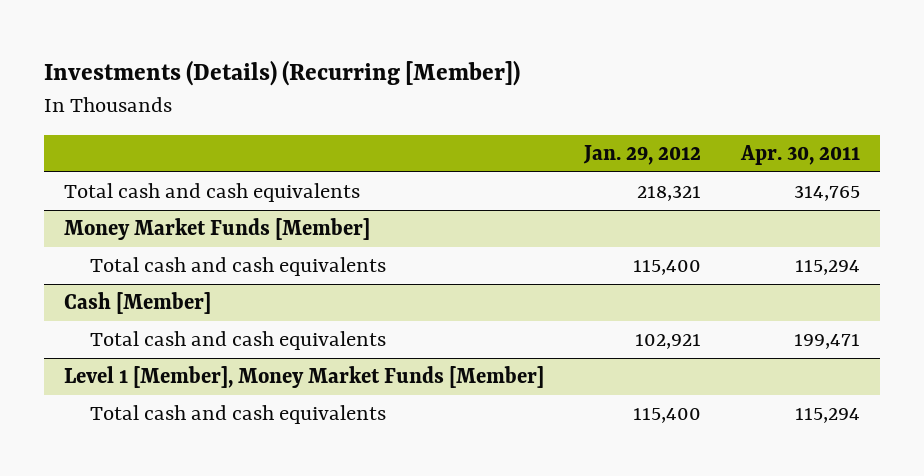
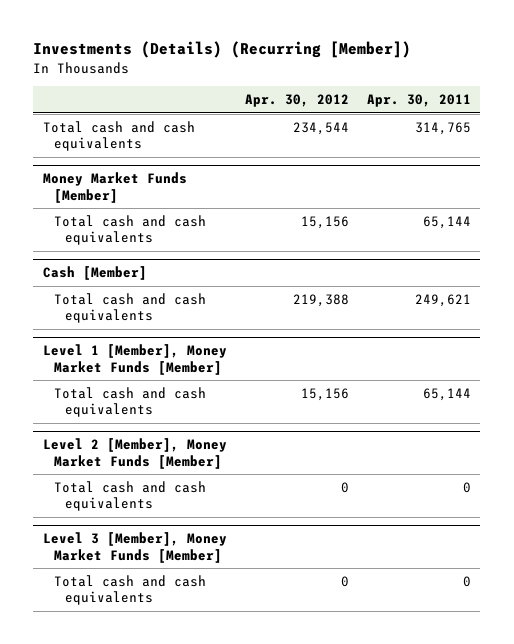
[583,145,702,166] Jan. 29, 2012 -> none
none -> [244,94,349,108] Apr. 30, 2012
[795,260,861,276] 115,294 -> [423,215,472,229] 65,144
[794,334,861,350] 199,471 -> [415,293,472,307] 249,621
[795,408,861,424] 115,294 -> [423,387,472,401] 65,144
none -> [42,438,227,469] Level 2 [Member], Money Market Funds [Member]
none -> [53,480,206,512] Total cash and cash equivalents
none -> [42,532,227,563] Level 3 [Member], Money Market Funds [Member]
none -> [53,574,206,606] Total cash and cash equivalents

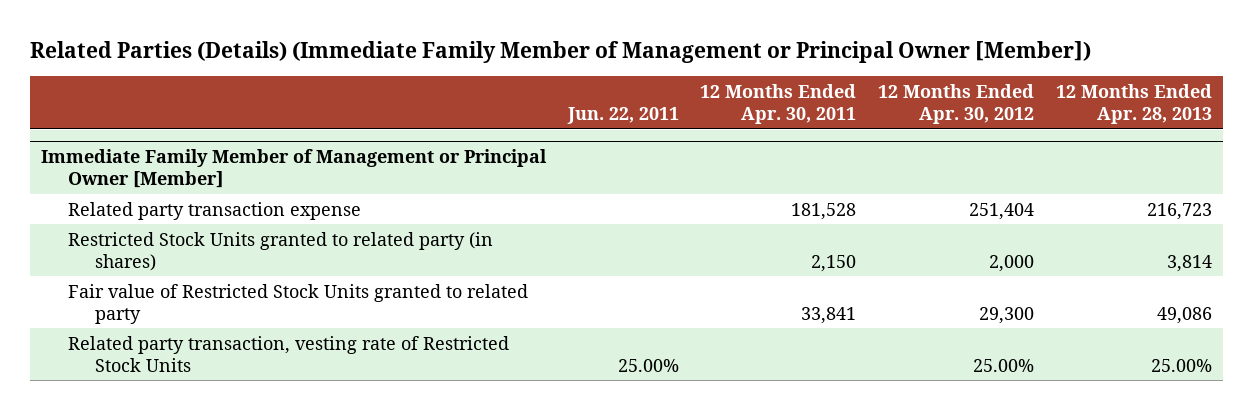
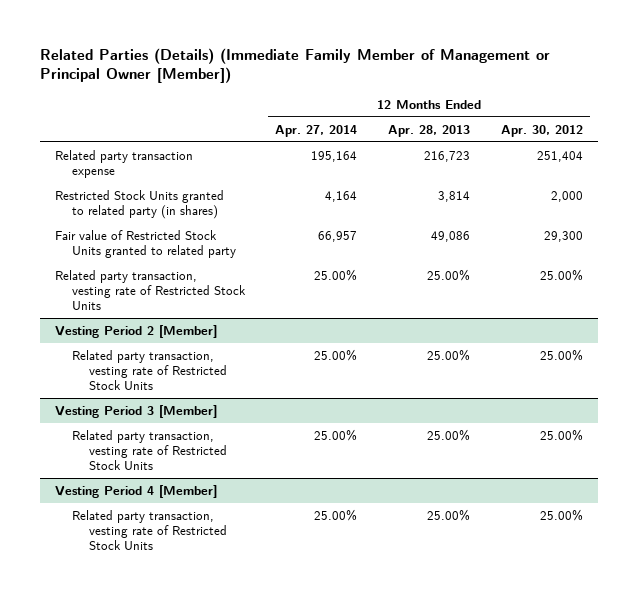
[566,107,679,125] Jun. 22, 2011 -> none
[700,84,857,125] 12 Months Ended Apr. 30, 2011 -> none
none -> [275,124,358,137] Apr. 27, 2014
[41,148,548,188] Immediate Family Member of Management or Principal Owner [Member] -> none
none -> [55,324,218,338] Vesting Period 2 [Member]
none -> [71,349,227,391] Related party transaction, vesting rate of Restricted Stock Units
none -> [55,404,218,418] Vesting Period 3 [Member]
none -> [71,429,227,471] Related party transaction, vesting rate of Restricted Stock Units
none -> [55,484,218,498] Vesting Period 4 [Member]
none -> [71,509,227,551] Related party transaction, vesting rate of Restricted Stock Units

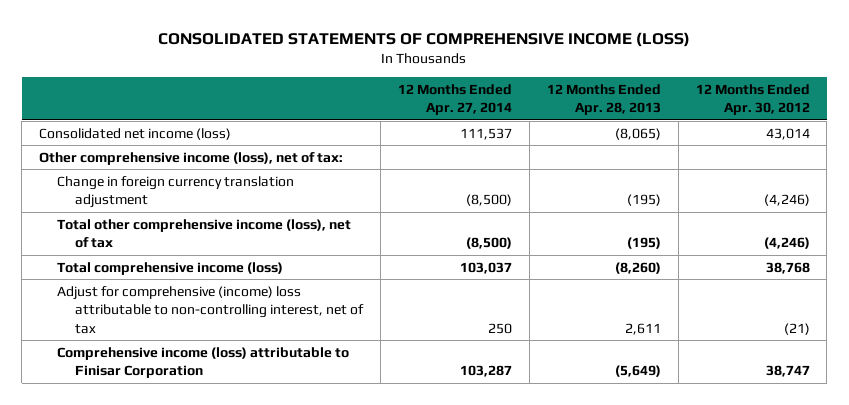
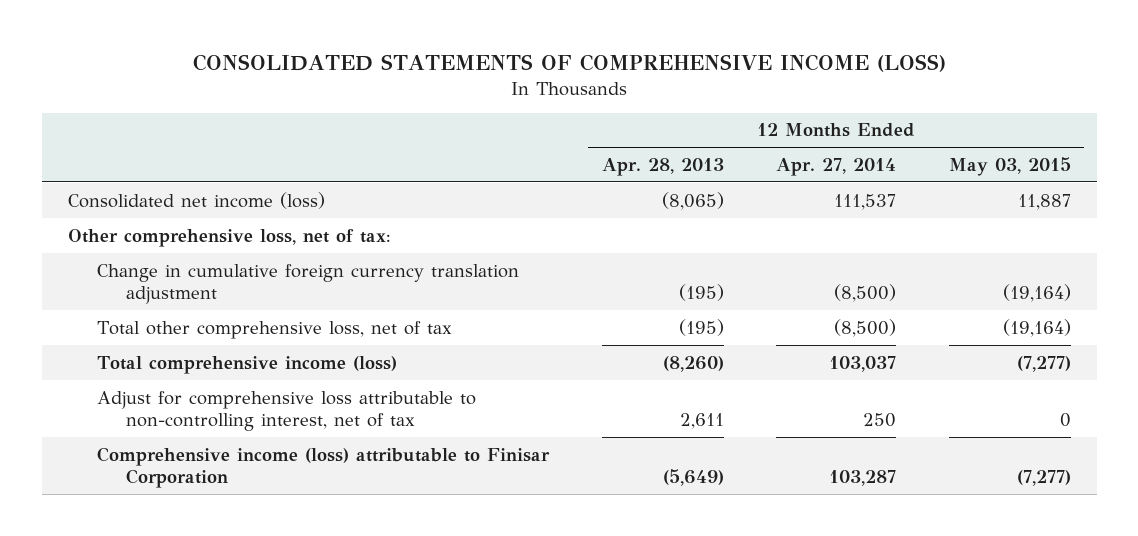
[695,83,810,116] 12 Months Ended Apr. 30, 2012 -> none
none -> [948,156,1071,176] May 03, 2015
[39,151,344,165] Other comprehensive income (loss), net of tax: -> [67,228,391,247] Other comprehensive loss, net of tax:
[57,175,295,209] Change in foreign currency translation adjustment -> [97,263,520,304] Change in cumulative foreign currency translation adjustment
[57,218,352,249] Total other comprehensive income (loss), net of tax -> [97,320,453,339] Total other comprehensive loss, net of tax
[57,285,364,334] Adjust for comprehensive (income) loss attributable to non-controlling interest, net of tax -> [97,390,477,431] Adjust for comprehensive loss attributable to non-controlling interest, net of tax

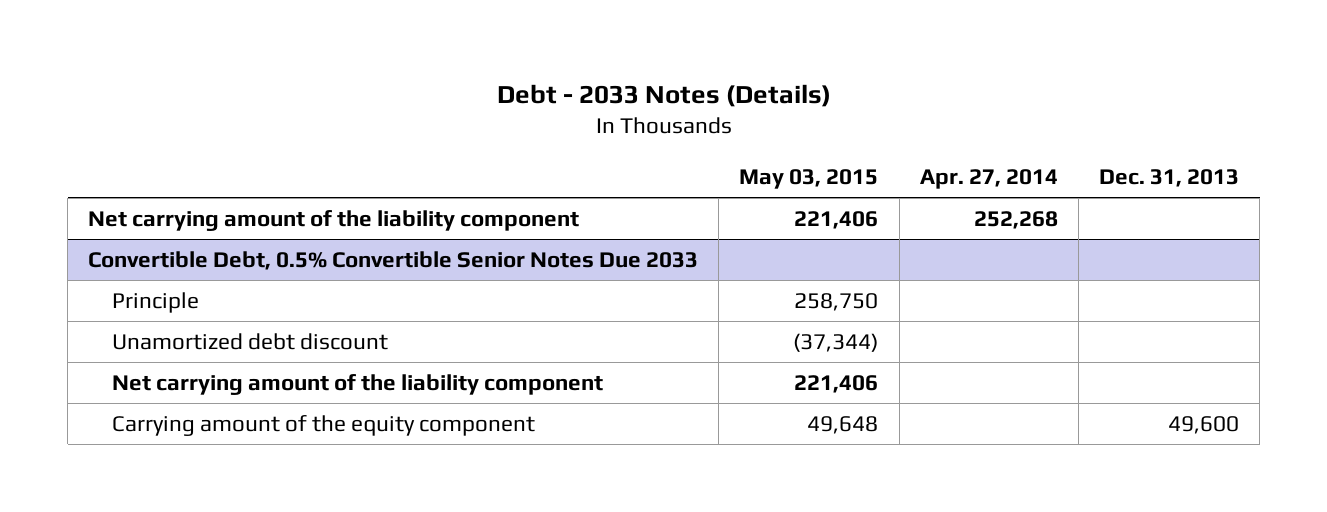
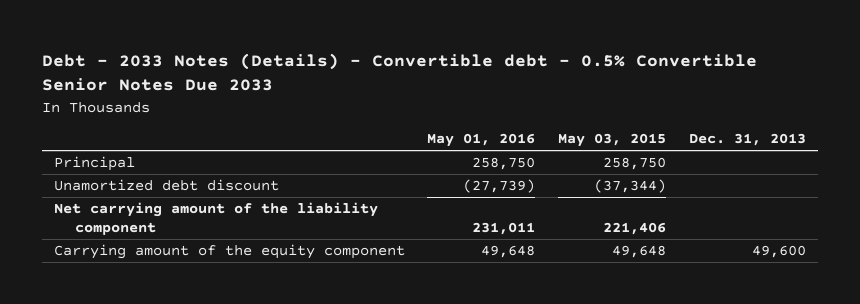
[496,83,831,107] Debt - 2033 Notes (Details) -> [42,53,758,92] Debt - 2033 Notes (Details) - Convertible debt - 0.5% Convertible Senior Notes Due 2033
[919,169,1058,190] Apr. 27, 2014 -> none
none -> [427,133,536,148] May 01, 2016
[88,209,580,231] Net carrying amount of the liability component -> none
[88,250,699,270] Convertible Debt, 0.5% Convertible Senior Notes Due 2033 -> none
[112,291,200,313] Principle -> [53,156,135,172] Principal

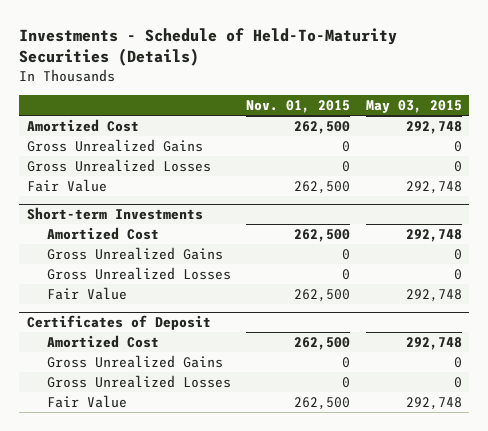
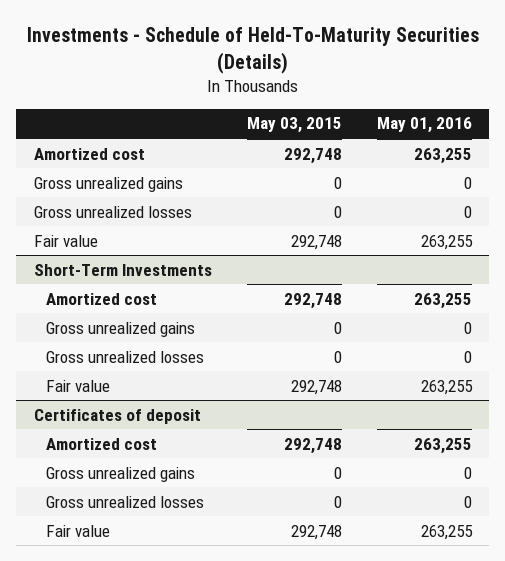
[246,100,351,114] Nov. 01, 2015 -> none
none -> [376,117,472,134] May 01, 2016
[26,118,139,132] Amortized Cost -> [33,147,145,160] Amortized cost
[26,138,203,152] Gross Unrealized Gains -> [33,176,183,192] Gross unrealized gains
[26,158,211,172] Gross Unrealized Losses -> [33,205,192,218] Gross unrealized losses
[26,178,107,192] Fair Value -> [33,234,98,247] Fair value
[26,207,203,221] Short-term Investments -> [33,263,212,276] Short-Term Investments
[46,226,159,240] Amortized Cost -> [46,292,158,305] Amortized cost
[46,246,223,260] Gross Unrealized Gains -> [46,321,196,337] Gross unrealized gains
[46,266,231,280] Gross Unrealized Losses -> [46,350,205,363] Gross unrealized losses
[46,286,127,300] Fair Value -> [46,379,111,392] Fair value
[26,315,211,331] Certificates of Deposit -> [33,408,201,424] Certificates of deposit
[46,334,159,348] Amortized Cost -> [46,437,158,450] Amortized cost
[46,354,223,368] Gross Unrealized Gains -> [46,466,196,482] Gross unrealized gains
[46,374,231,388] Gross Unrealized Losses -> [46,495,205,508] Gross unrealized losses
[46,394,127,408] Fair Value -> [46,524,111,537] Fair value

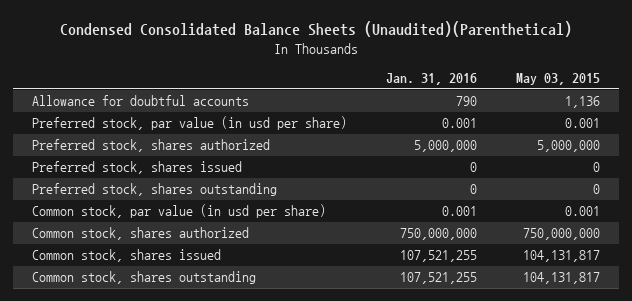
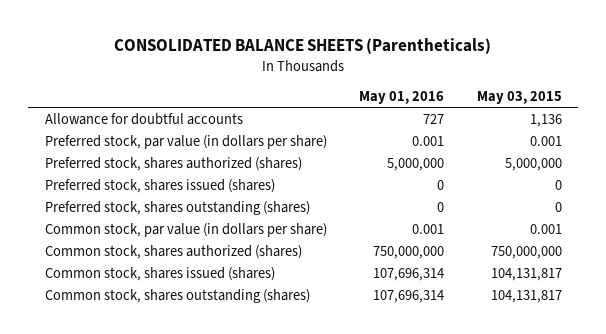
[59,21,572,38] Condensed Consolidated Balance Sheets (Unaudited)(Parenthetical) -> [114,38,492,55] CONSOLIDATED BALANCE SHEETS (Parentheticals)
[385,73,477,86] Jan. 31, 2016 -> none
none -> [359,91,445,105] May 01, 2016
[32,116,348,131] Preferred stock, par value (in usd per share) -> [44,134,327,149] Preferred stock, par value (in dollars per share)
[32,139,271,153] Preferred stock, shares authorized -> [44,156,302,171] Preferred stock, shares authorized (shares)
[32,161,243,175] Preferred stock, shares issued -> [44,178,275,193] Preferred stock, shares issued (shares)
[32,183,278,197] Preferred stock, shares outstanding -> [44,200,310,215] Preferred stock, shares outstanding (shares)
[32,204,327,219] Common stock, par value (in usd per share) -> [44,222,327,237] Common stock, par value (in dollars per share)
[32,227,250,241] Common stock, shares authorized -> [44,244,302,259] Common stock, shares authorized (shares)
[32,249,222,263] Common stock, shares issued -> [44,266,275,281] Common stock, shares issued (shares)
[32,271,257,285] Common stock, shares outstanding -> [44,288,310,303] Common stock, shares outstanding (shares)

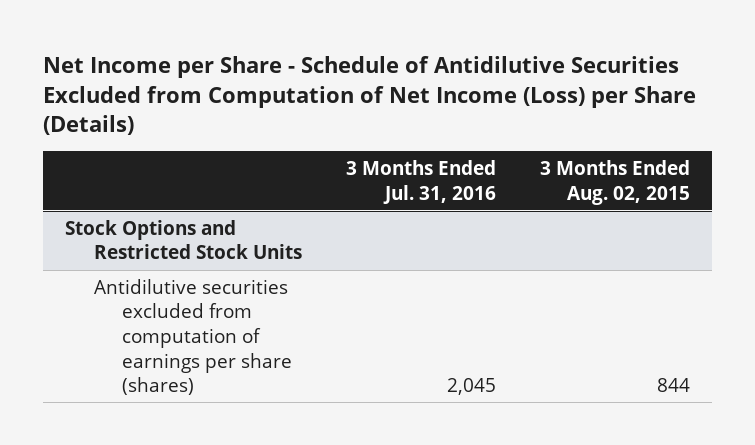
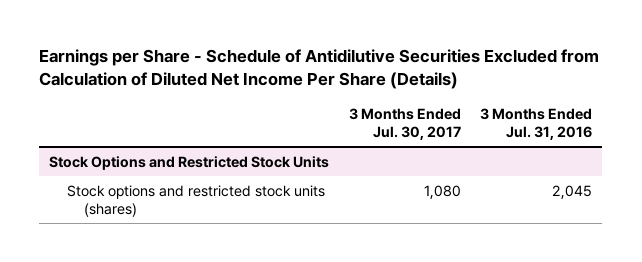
[43,55,697,136] Net Income per Share - Schedule of Antidilutive Securities Excluded from Computation of Net Income (Loss) per Share (Details) -> [39,49,600,89] Earnings per Share - Schedule of Antidilutive Securities Excluded from Calculation of Diluted Net Income Per Share (Details)
[539,160,690,205] 3 Months Ended Aug. 02, 2015 -> none
none -> [348,108,461,141] 3 Months Ended Jul. 30, 2017
[93,278,293,396] Antidilutive securities excluded from computation of earnings per share (shares) -> [66,184,325,217] Stock options and restricted stock units (shares)

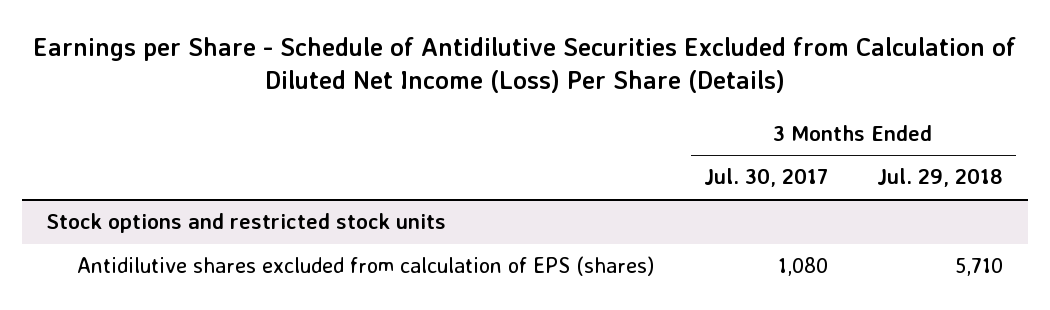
[39,49,600,89] Earnings per Share - Schedule of Antidilutive Securities Excluded from Calculation of Diluted Net Income Per Share (Details) -> [32,36,1016,94] Earnings per Share - Schedule of Antidilutive Securities Excluded from Calculation of Diluted Net Income (Loss) Per Share (Details)
[480,108,593,141] 3 Months Ended Jul. 31, 2016 -> none
none -> [877,168,1004,188] Jul. 29, 2018
[49,155,330,170] Stock Options and Restricted Stock Units -> [46,213,447,234] Stock options and restricted stock units
[66,184,325,217] Stock options and restricted stock units (shares) -> [76,256,654,277] Antidilutive shares excluded from calculation of EPS (shares)

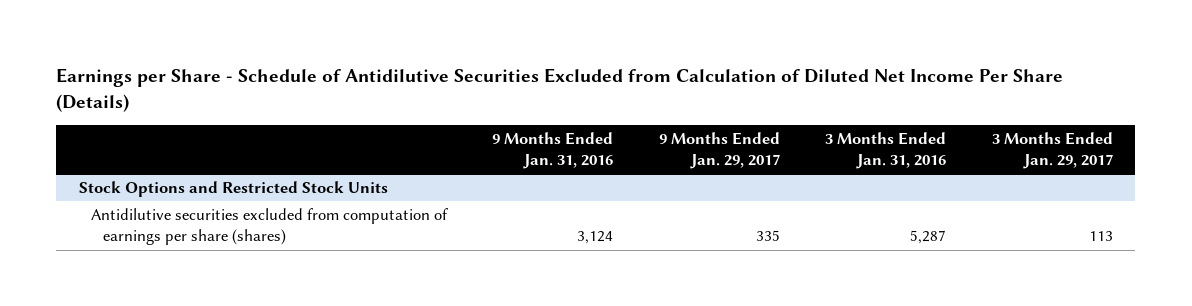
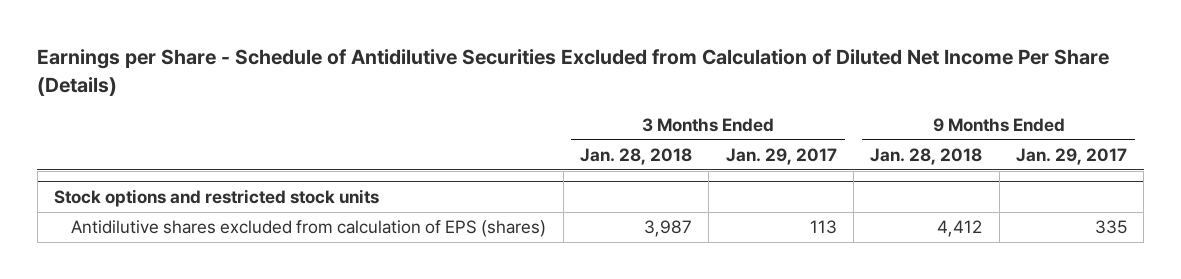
[492,131,614,170] 9 Months Ended Jan. 31, 2016 -> none
[825,131,947,170] 3 Months Ended Jan. 31, 2016 -> none
none -> [579,148,692,166] Jan. 28, 2018
none -> [870,148,983,166] Jan. 28, 2018
[78,181,388,198] Stock Options and Restricted Stock Units -> [53,188,379,207] Stock options and restricted stock units
[91,208,449,246] Antidilutive securities excluded from computation of earnings per share (shares) -> [71,220,547,238] Antidilutive shares excluded from calculation of EPS (shares)

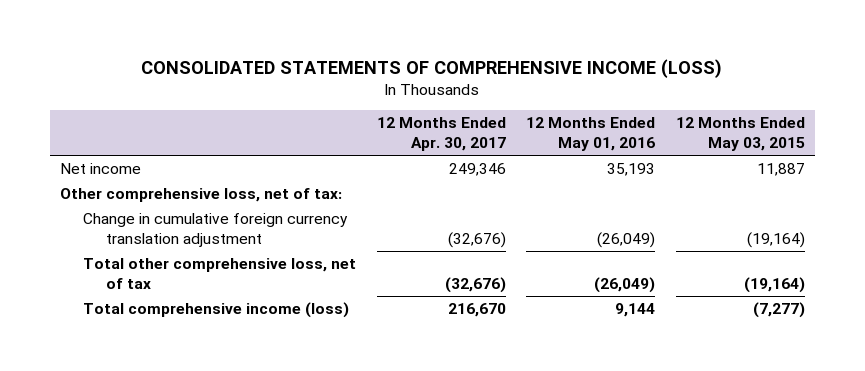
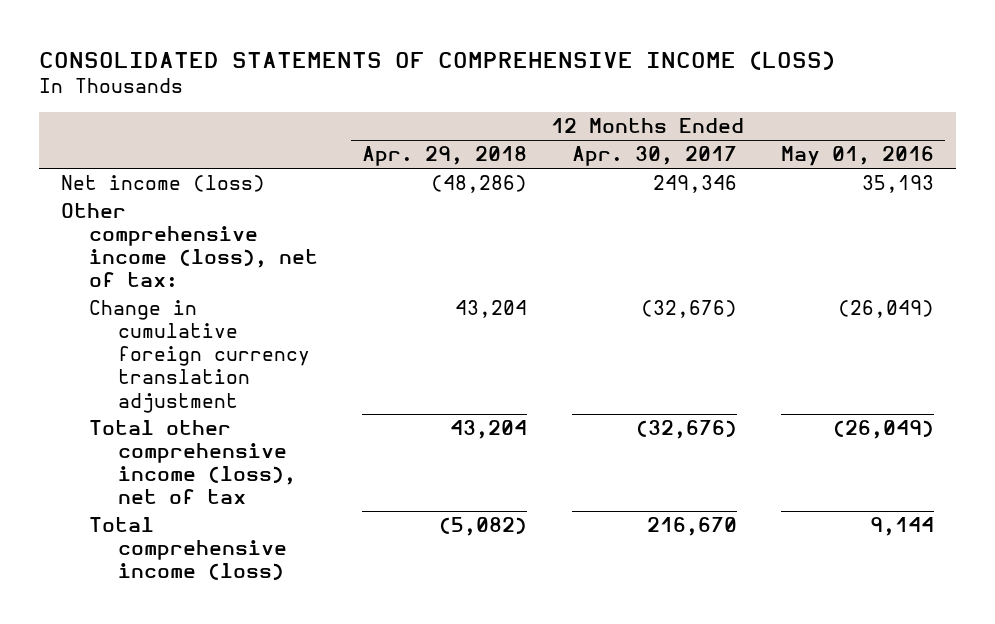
[675,117,805,152] 12 Months Ended May 03, 2015 -> none
none -> [362,146,528,167] Apr. 29, 2018
[60,163,142,175] Net income -> [60,175,265,193] Net income (loss)
[60,188,343,203] Other comprehensive loss, net of tax: -> [60,203,319,288] Other comprehensive income (loss), net of tax:
[82,258,356,290] Total other comprehensive loss, net of tax -> [89,420,296,505] Total other comprehensive income (loss), net of tax

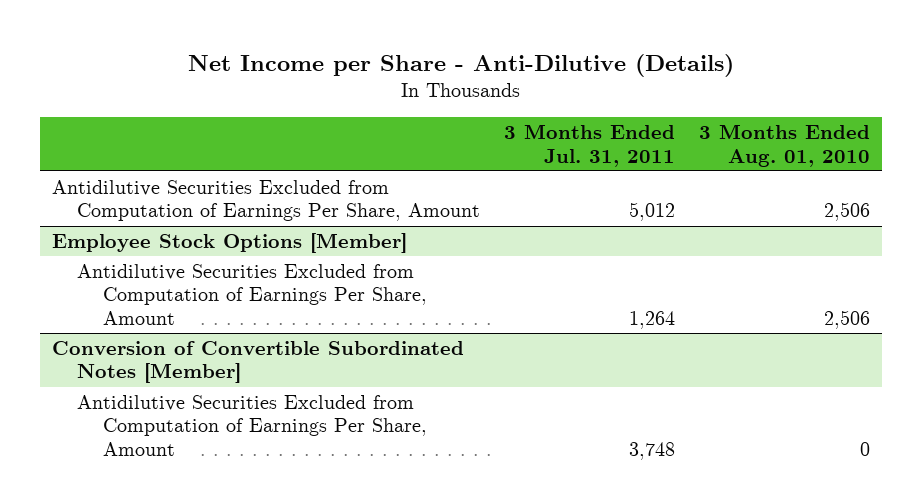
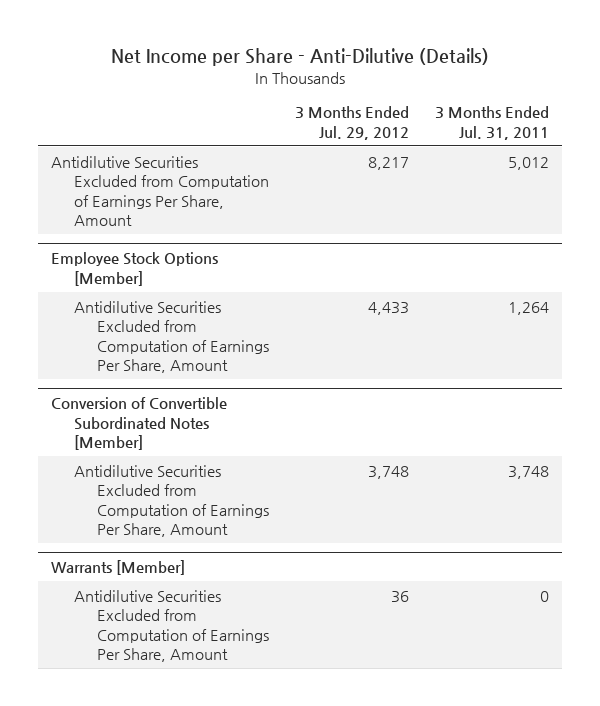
[698,124,870,167] 3 Months Ended Aug. 01, 2010 -> none
none -> [295,106,410,140] 3 Months Ended Jul. 29, 2012
none -> [51,560,186,576] Warrants [Member]
none -> [74,589,270,663] Antidilutive Securities Excluded from Computation of Earnings Per Share, Amount

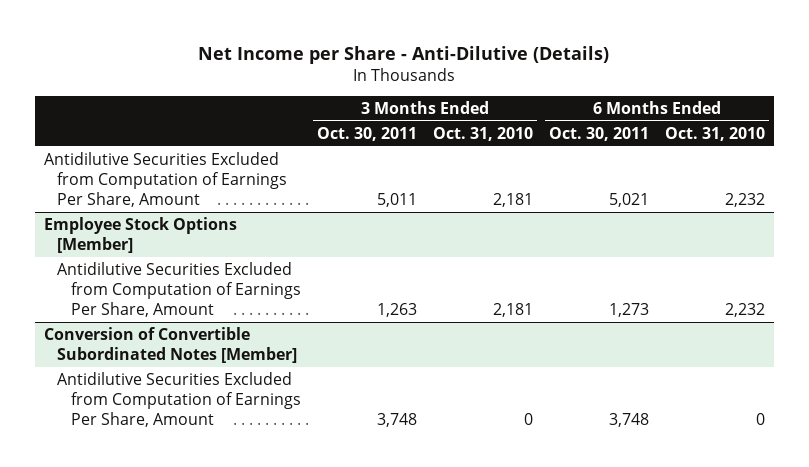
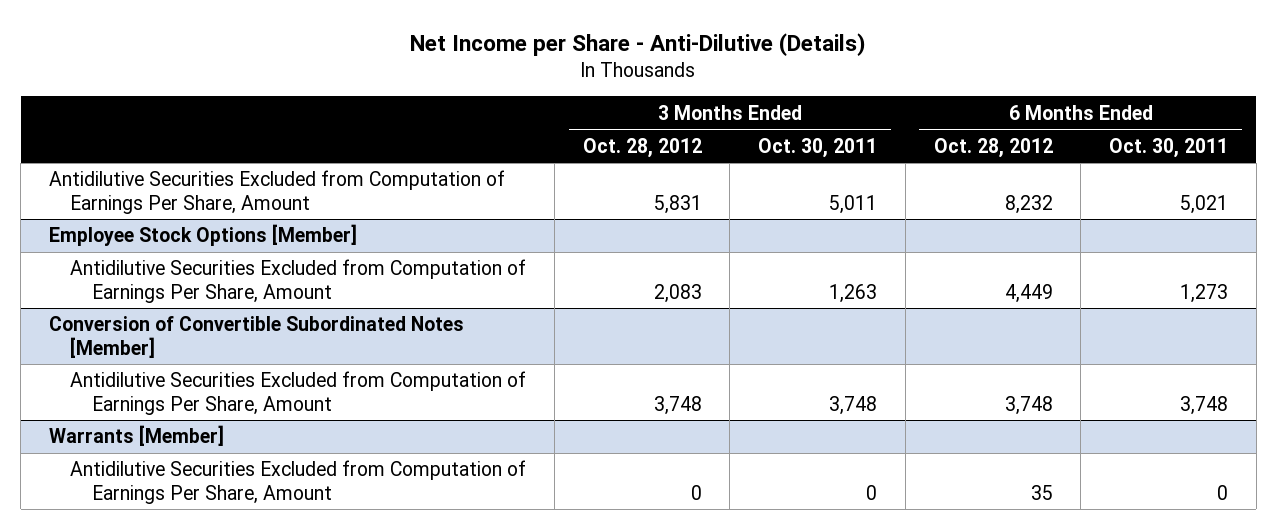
[433,126,534,141] Oct. 31, 2010 -> none
[665,126,766,141] Oct. 31, 2010 -> none
none -> [582,137,702,158] Oct. 28, 2012
none -> [933,137,1053,158] Oct. 28, 2012
none -> [48,425,224,447] Warrants [Member]
none -> [70,460,527,504] Antidilutive Securities Excluded from Computation of Earnings Per Share, Amount

